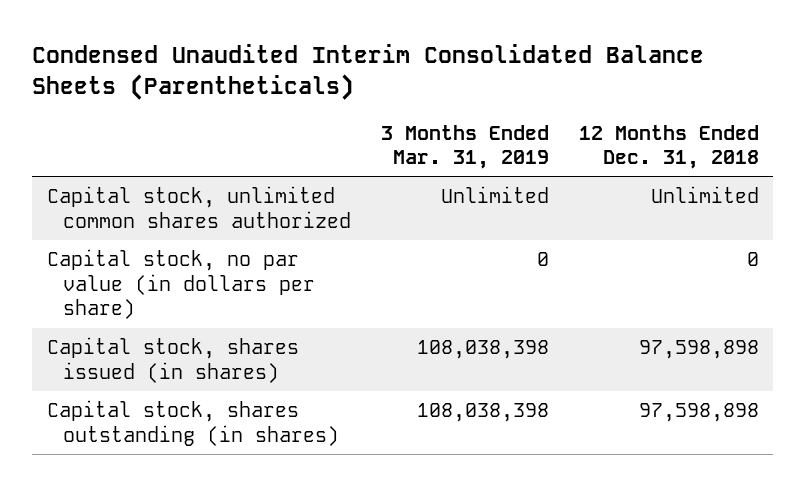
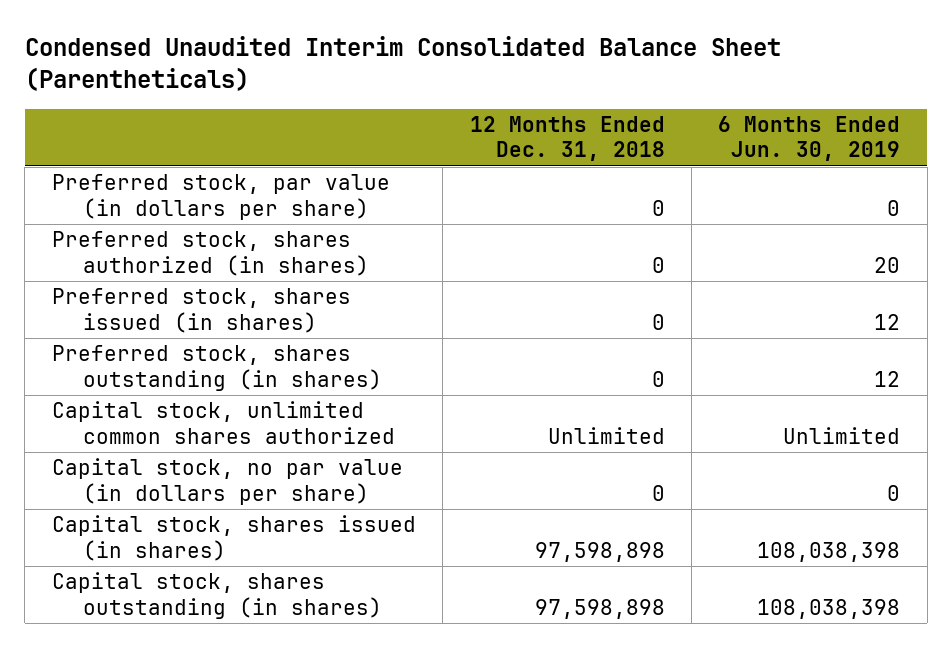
[31,43,704,100] Condensed Unaudited Interim Consolidated Balance Sheets (Parentheticals) -> [24,36,781,92] Condensed Unaudited Interim Consolidated Balance Sheet (Parentheticals)
[380,124,549,170] 3 Months Ended Mar. 31, 2019 -> none
none -> [718,115,901,162] 6 Months Ended Jun. 30, 2019
none -> [51,174,390,220] Preferred stock, par value (in dollars per share)
none -> [51,231,369,276] Preferred stock, shares authorized (in shares)
none -> [51,288,351,333] Preferred stock, shares issued (in shares)
none -> [51,345,382,391] Preferred stock, shares outstanding (in shares)

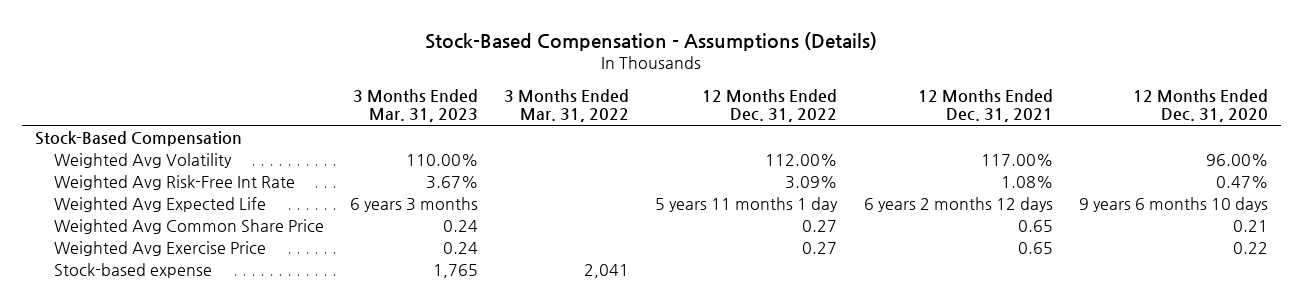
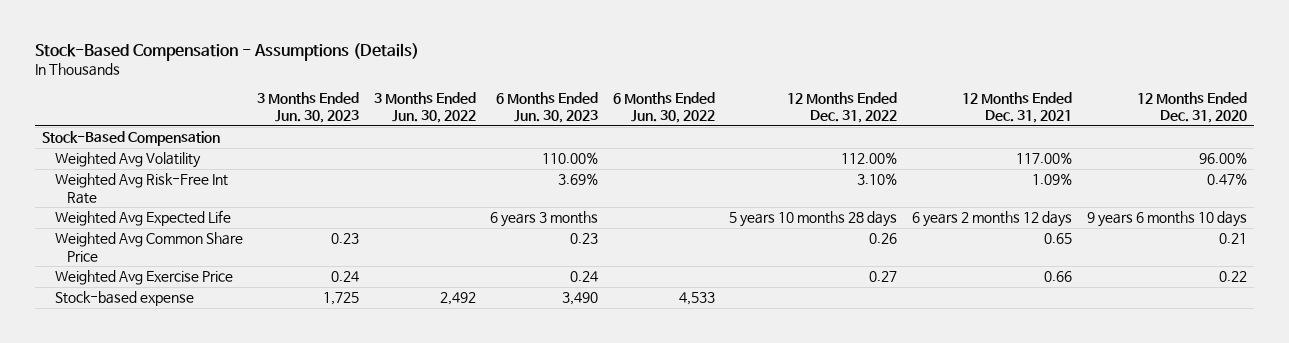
[353,89,479,123] 3 Months Ended Mar. 31, 2023 -> none
[504,89,630,123] 3 Months Ended Mar. 31, 2022 -> none
none -> [257,91,360,124] 3 Months Ended Jun. 30, 2023
none -> [373,91,476,124] 3 Months Ended Jun. 30, 2022
none -> [496,91,599,124] 6 Months Ended Jun. 30, 2023
none -> [612,91,715,124] 6 Months Ended Jun. 30, 2022
[785,175,838,189] 3.09% -> [857,173,898,186] 3.10%
[1000,175,1053,188] 1.08% -> [1031,173,1072,186] 1.09%
[655,196,839,212] 5 years 11 months 1 day -> [729,211,898,228] 5 years 10 months 28 days
[802,219,838,232] 0.27 -> [869,233,898,245] 0.26
[1017,241,1053,254] 0.65 -> [1043,271,1072,283] 0.66

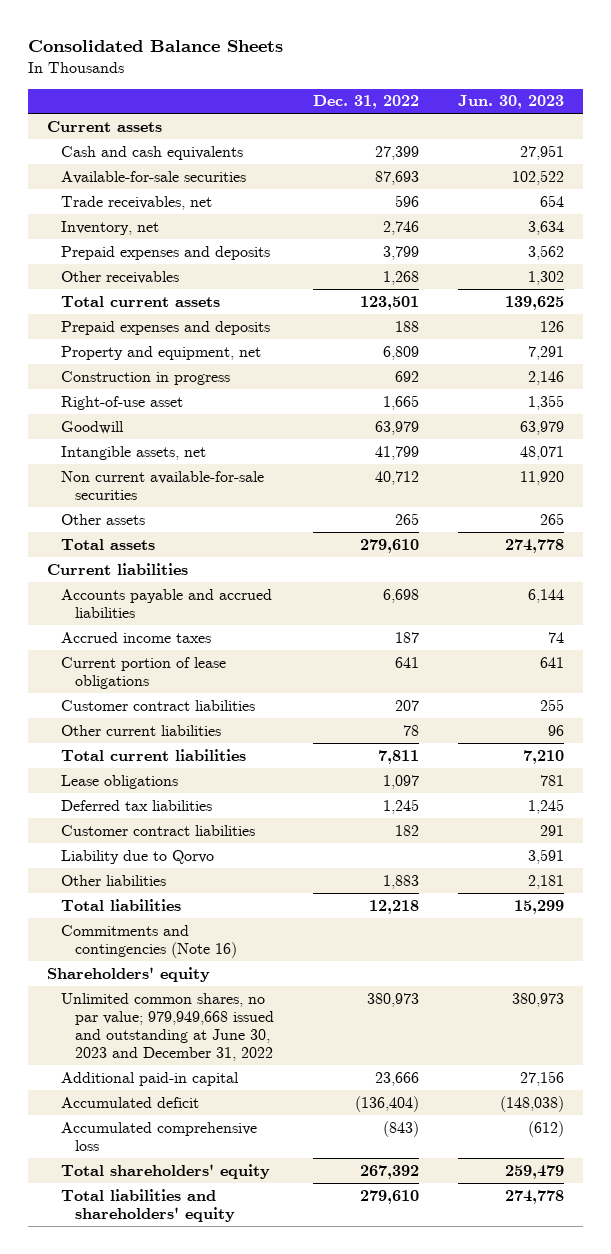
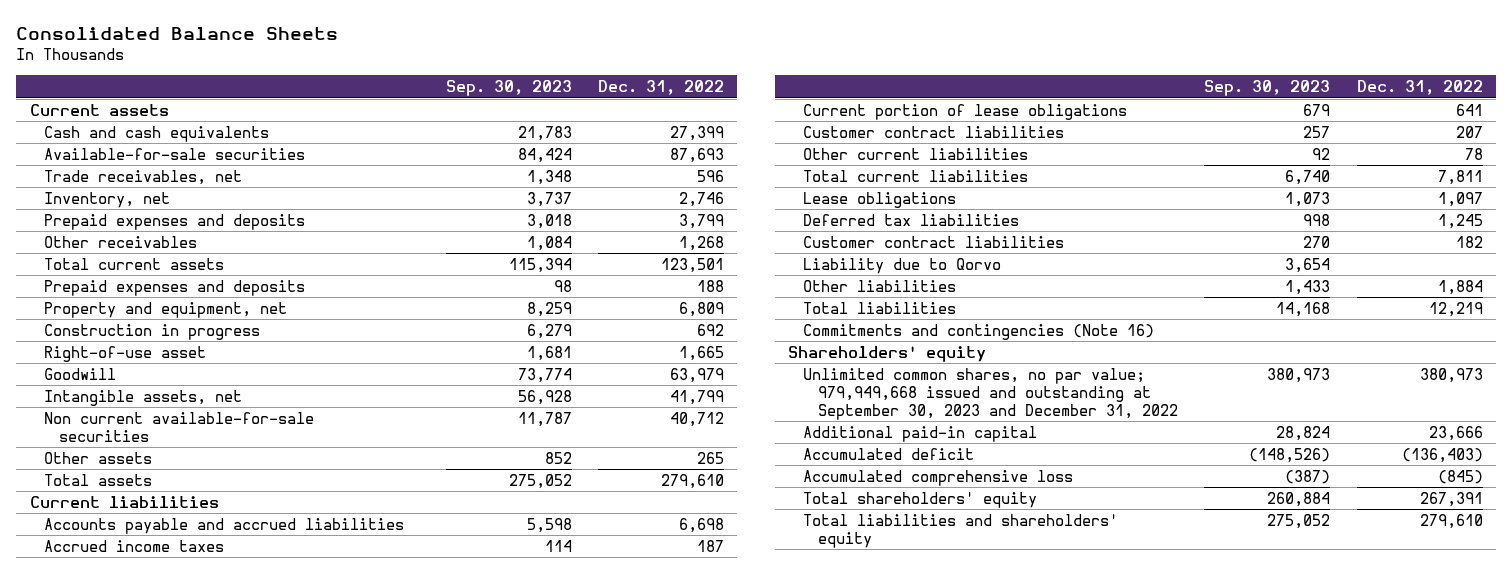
[457,95,564,110] Jun. 30, 2023 -> none
none -> [445,80,572,97] Sep. 30, 2023
[383,874,420,889] 1,883 -> [1437,279,1483,295] 1,884
[369,899,420,914] 12,218 -> [1428,301,1483,317] 12,219
[61,992,275,1061] Unlimited common shares, no par value; 979,949,668 issued and outstanding at June 30, 2023 and December 31, 2022 -> [803,367,1178,420] Unlimited common shares, no par value; 979,949,668 issued and outstanding at September 30, 2023 and December 31, 2022
[355,1095,420,1112] (136,404) -> [1401,447,1483,463] (136,403)
[383,1120,420,1137] (843) -> [1437,469,1483,484] (845)
[360,1164,420,1179] 267,392 -> [1419,491,1483,507] 267,391

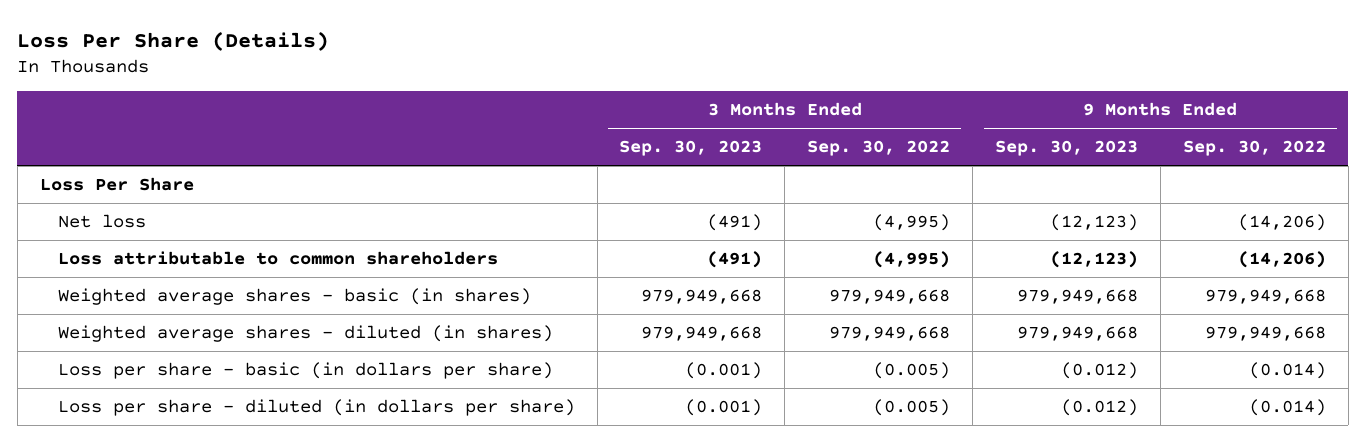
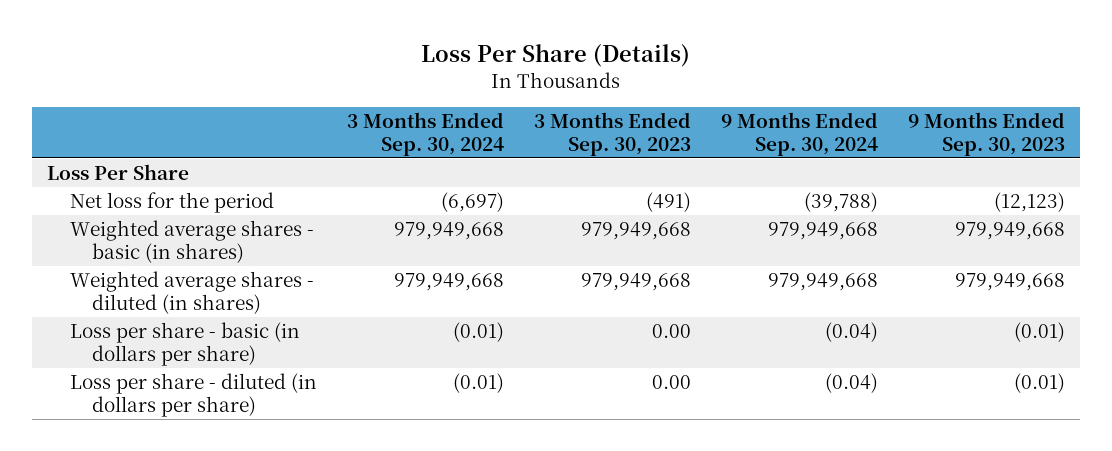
[807,140,951,157] Sep. 30, 2022 -> none
[1182,140,1326,157] Sep. 30, 2022 -> none
none -> [346,111,504,156] 3 Months Ended Sep. 30, 2024
none -> [720,111,878,156] 9 Months Ended Sep. 30, 2024
[57,251,498,266] Loss attributable to common shareholders -> none
[57,214,146,229] Net loss -> [69,191,274,213] Net loss for the period
[685,362,763,380] (0.001) -> [651,323,691,338] 0.00
[1061,362,1139,380] (0.012) -> [1013,321,1065,342] (0.01)
[685,399,763,417] (0.001) -> [651,374,691,389] 0.00
[1061,399,1139,417] (0.012) -> [1013,372,1065,393] (0.01)

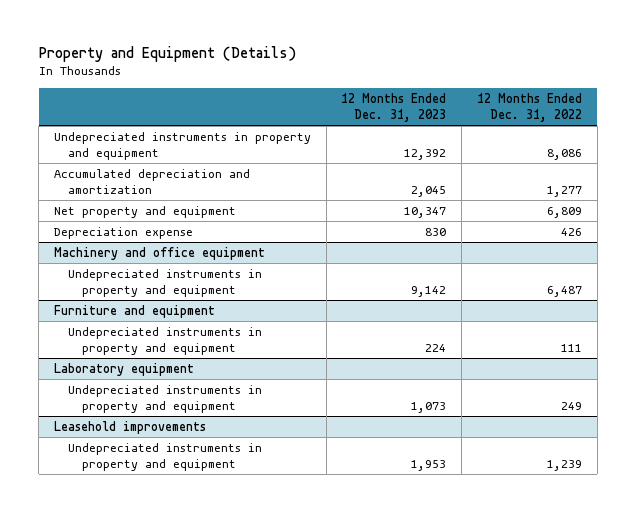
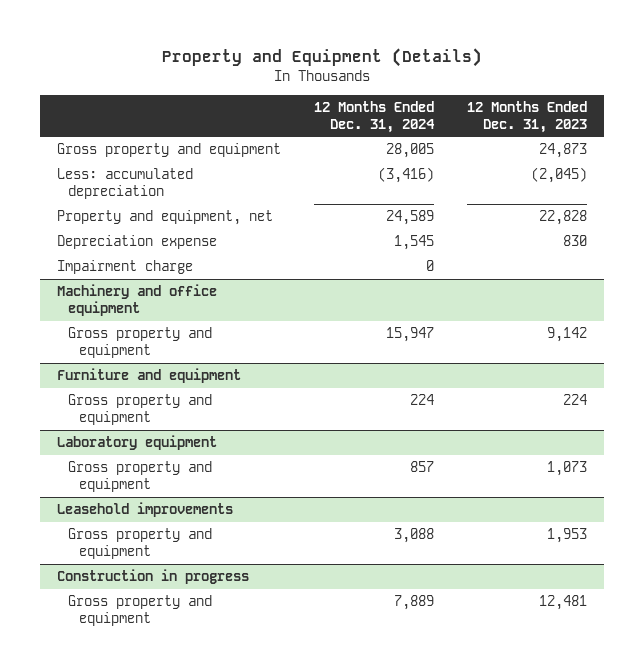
[476,92,582,122] 12 Months Ended Dec. 31, 2022 -> none
none -> [313,100,435,133] 12 Months Ended Dec. 31, 2024
[53,132,311,160] Undepreciated instruments in property and equipment -> [56,143,281,158] Gross property and equipment
[404,148,447,160] 12,392 -> [539,143,588,159] 24,873
[53,169,250,194] Accumulated depreciation and amortization -> [56,168,193,200] Less: accumulated depreciation
[411,185,447,197] 2,045 -> [531,167,588,184] (2,045)
[53,206,236,219] Net property and equipment -> [56,210,273,226] Property and equipment, net
[404,207,447,219] 10,347 -> [539,210,588,226] 22,828
none -> [56,260,193,275] Impairment charge
[68,269,263,297] Undepreciated instruments in property and equipment -> [67,327,212,359] Gross property and equipment
[68,327,263,355] Undepreciated instruments in property and equipment -> [67,394,212,426] Gross property and equipment
[68,385,263,413] Undepreciated instruments in property and equipment -> [67,461,212,493] Gross property and equipment
[68,443,263,471] Undepreciated instruments in property and equipment -> [67,528,212,560] Gross property and equipment
none -> [56,569,249,585] Construction in progress
none -> [67,595,212,627] Gross property and equipment

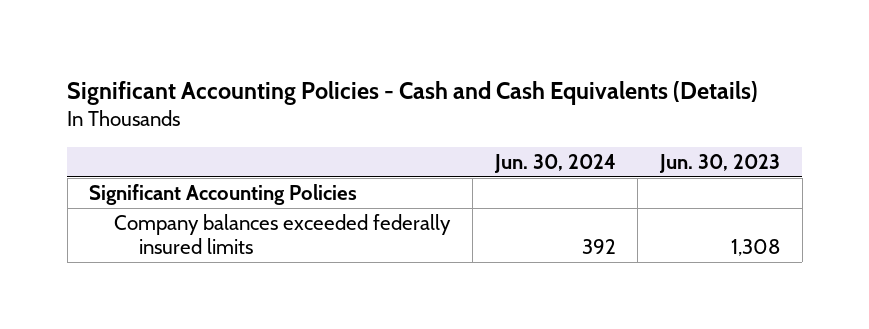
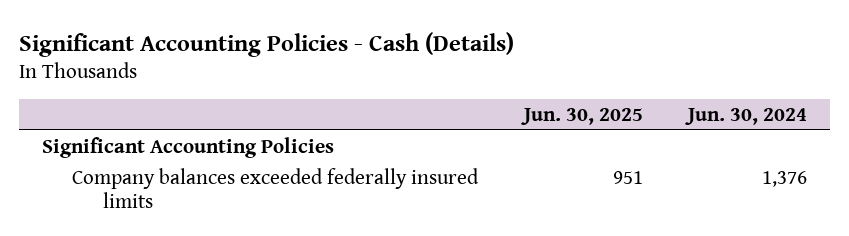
[67,80,759,105] Significant Accounting Policies - Cash and Cash Equivalents (Details) -> [18,31,514,57] Significant Accounting Policies - Cash (Details)
[659,153,781,173] Jun. 30, 2023 -> none
none -> [520,107,643,125] Jun. 30, 2025
[581,239,616,255] 392 -> [762,170,808,187] 1,376

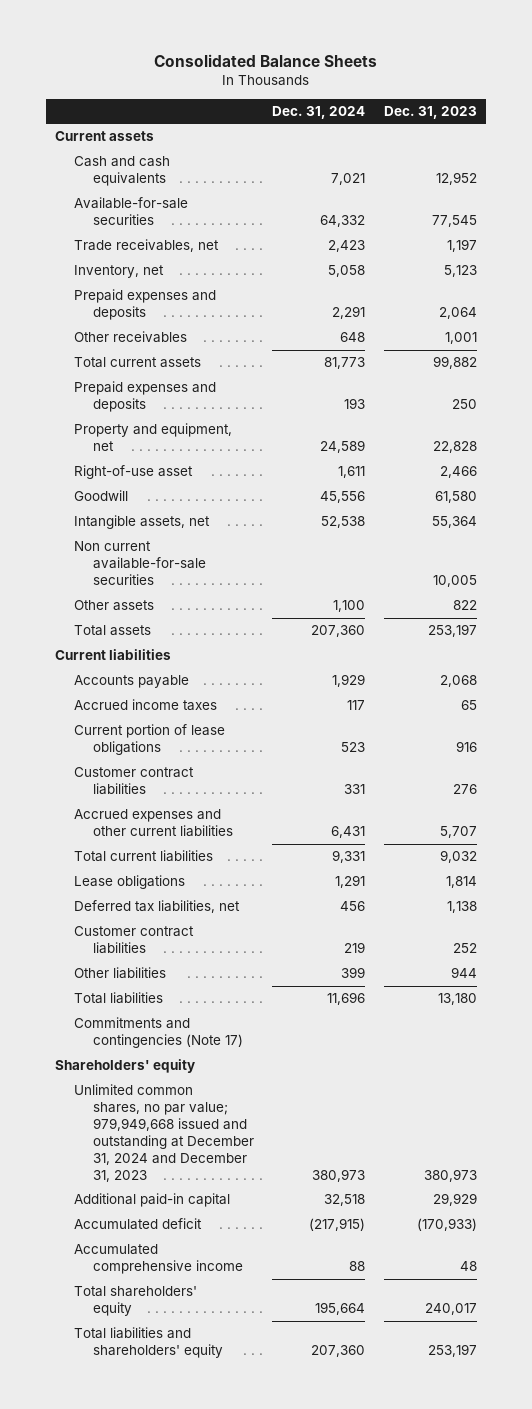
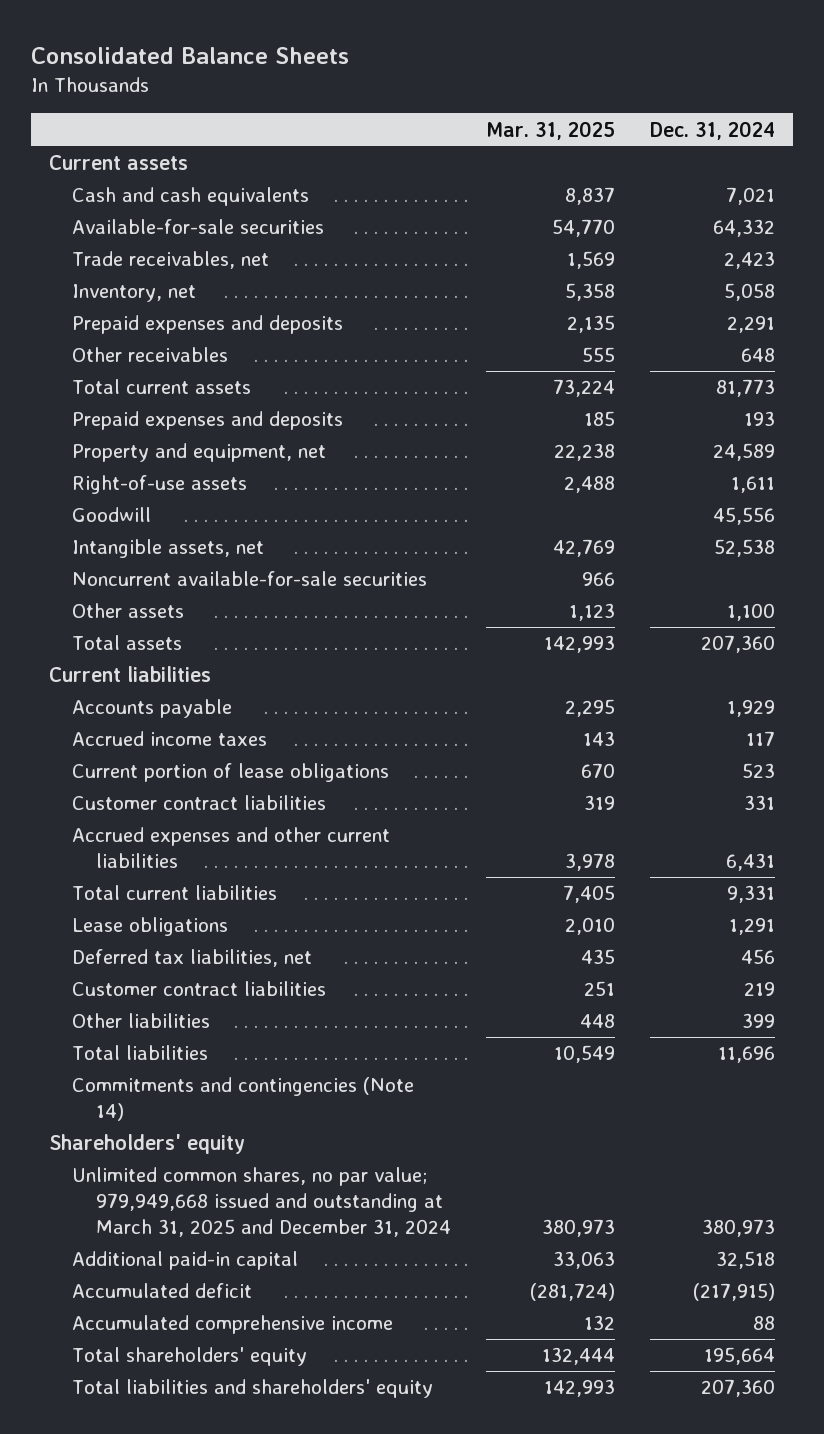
[384,106,478,120] Dec. 31, 2023 -> none
none -> [485,120,615,140] Mar. 31, 2025
[73,465,193,480] Right-of-use asset -> [72,475,248,495] Right-of-use assets
[73,541,206,586] Non current available-for-sale securities -> [72,571,428,587] Noncurrent available-for-sale securities
[73,1017,243,1049] Commitments and contingencies (Note 17) -> [72,1077,415,1122] Commitments and contingencies (Note 14)
[73,1084,254,1183] Unlimited common shares, no par value; 979,949,668 issued and outstanding at December 31, 2024 and December 31, 2023 -> [72,1167,451,1238] Unlimited common shares, no par value; 979,949,668 issued and outstanding at March 31, 2025 and December 31, 2024

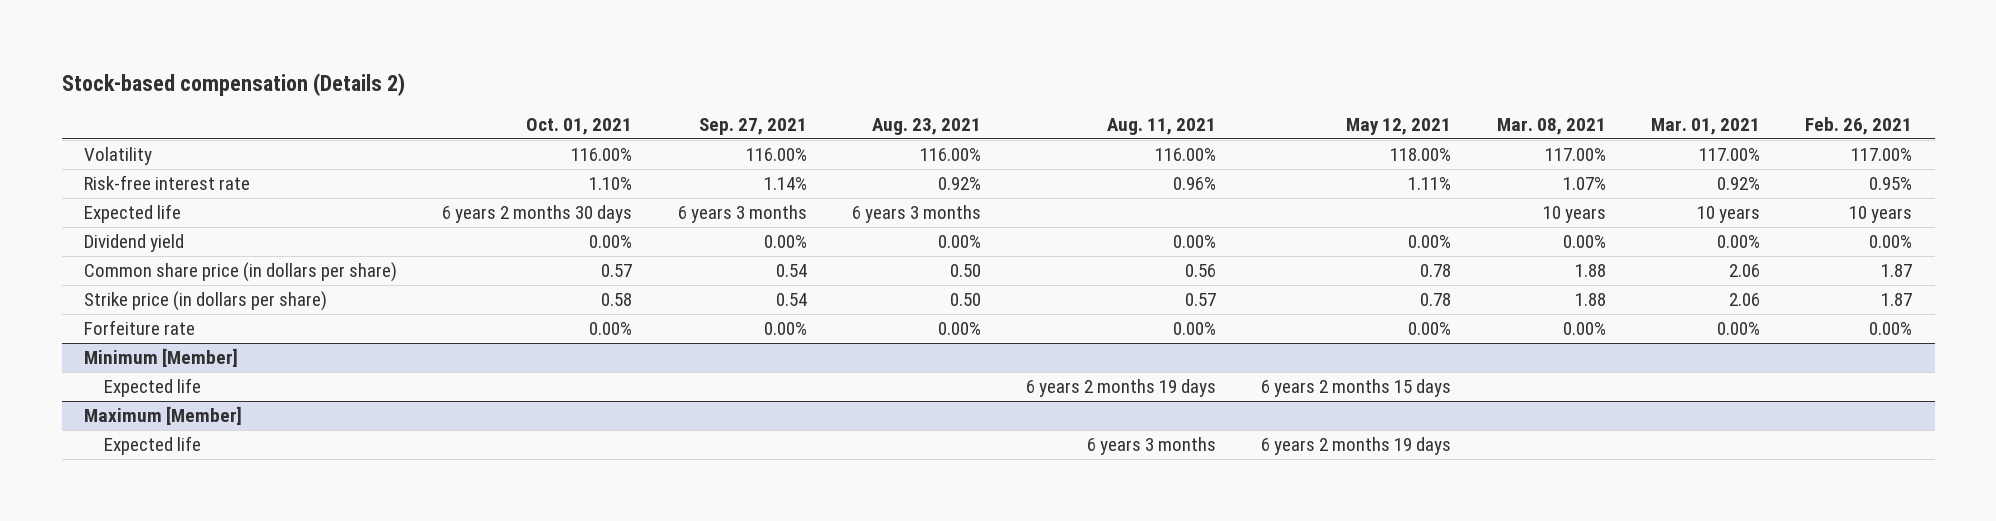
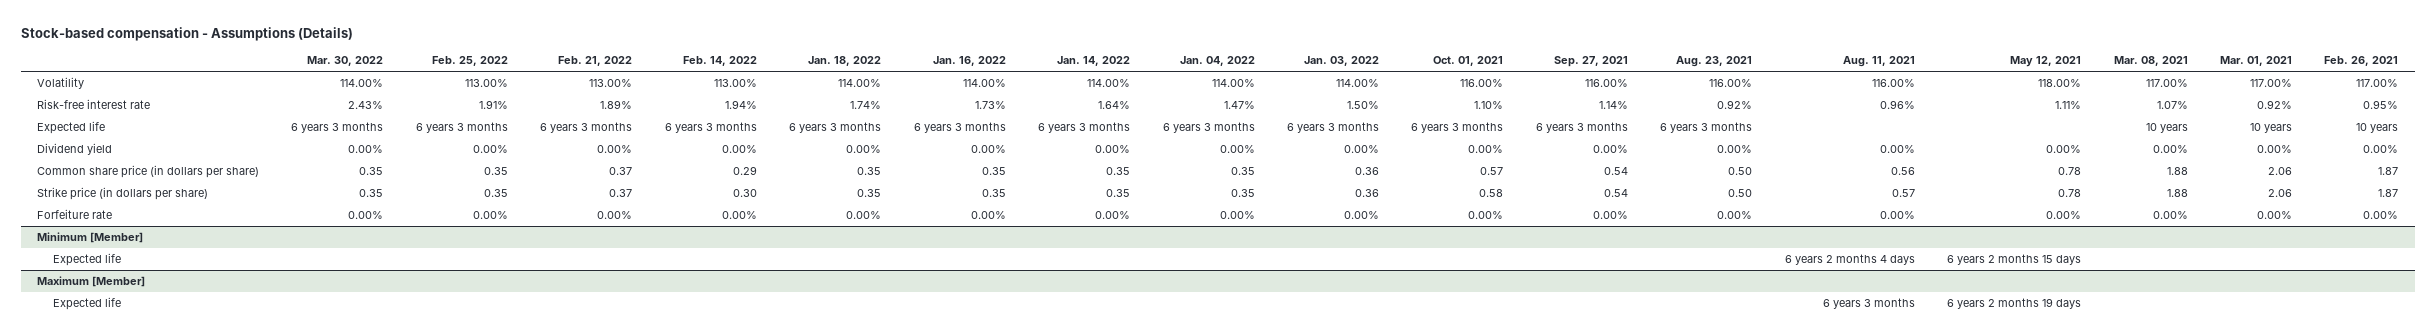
[61,73,405,97] Stock-based compensation (Details 2) -> [20,27,353,42] Stock-based compensation - Assumptions (Details)
none -> [307,56,384,67] Mar. 30, 2022
none -> [431,56,508,67] Feb. 25, 2022
none -> [558,56,633,67] Feb. 21, 2022
none -> [682,56,757,67] Feb. 14, 2022
none -> [808,56,882,67] Jan. 18, 2022
none -> [932,56,1006,67] Jan. 16, 2022
none -> [1057,56,1131,67] Jan. 14, 2022
none -> [1179,56,1255,67] Jan. 04, 2022
none -> [1303,56,1379,67] Jan. 03, 2022
[442,205,633,224] 6 years 2 months 30 days -> [1411,122,1504,134] 6 years 3 months
[1026,379,1217,398] 6 years 2 months 19 days -> [1784,254,1915,266] 6 years 2 months 4 days

